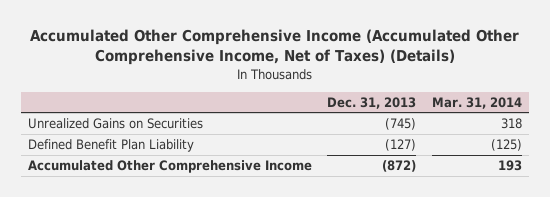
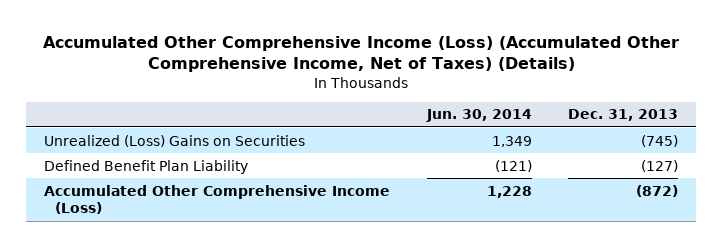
[29,28,519,66] Accumulated Other Comprehensive Income (Accumulated Other Comprehensive Income, Net of Taxes) (Details) -> [43,35,680,73] Accumulated Other Comprehensive Income (Loss) (Accumulated Other Comprehensive Income, Net of Taxes) (Details)
[431,96,522,109] Mar. 31, 2014 -> none
none -> [425,109,532,123] Jun. 30, 2014
[28,118,204,130] Unrealized Gains on Securities -> [44,134,306,147] Unrealized (Loss) Gains on Securities
[28,160,313,174] Accumulated Other Comprehensive Income -> [44,184,391,215] Accumulated Other Comprehensive Income (Loss)

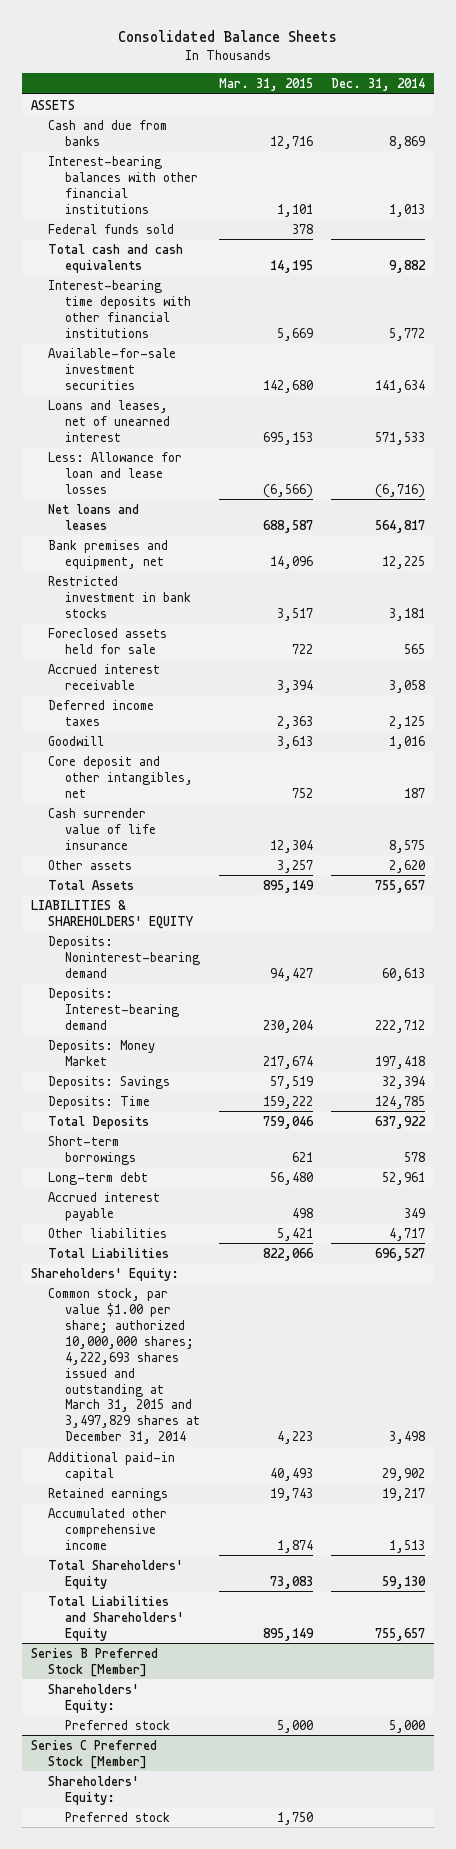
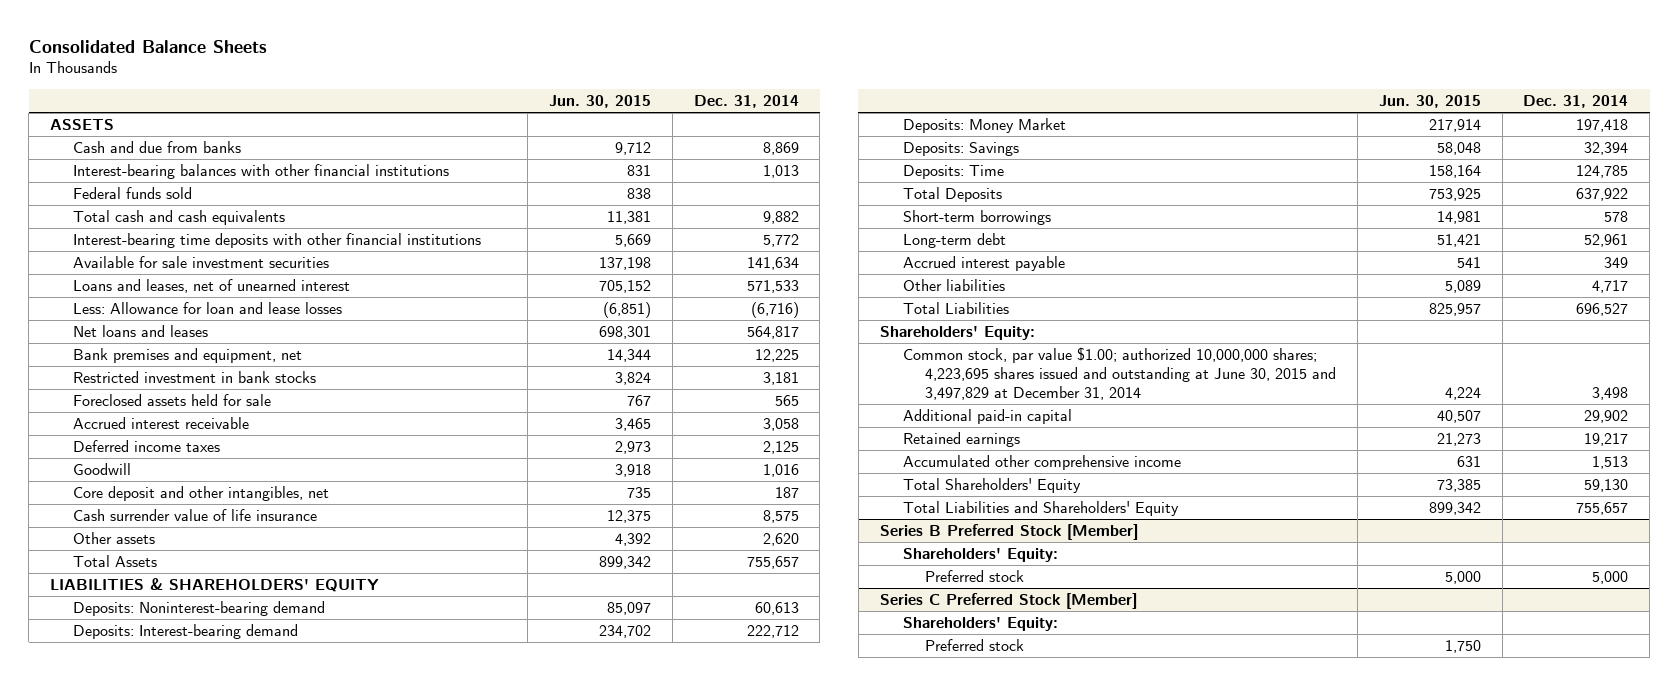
[218,78,313,92] Mar. 31, 2015 -> none
none -> [549,95,652,109] Jun. 30, 2015
[48,347,177,390] Available-for-sale investment securities -> [72,256,329,269] Available for sale investment securities
[48,1287,201,1445] Common stock, par value $1.00 per share; authorized 10,000,000 shares; 4,222,693 shares issued and outstanding at March 31, 2015 and 3,497,829 shares at December 31, 2014 -> [902,347,1337,400] Common stock, par value $1.00; authorized 10,000,000 shares; 4,223,695 shares issued and outstanding at June 30, 2015 and 3,497,829 at December 31, 2014

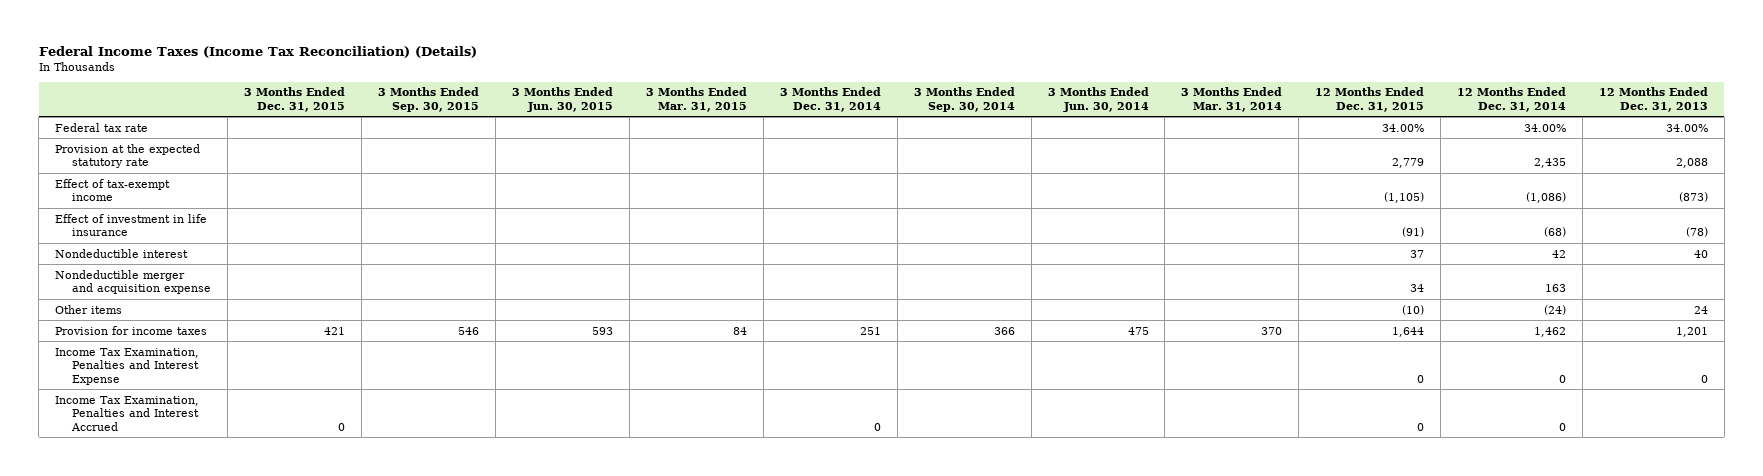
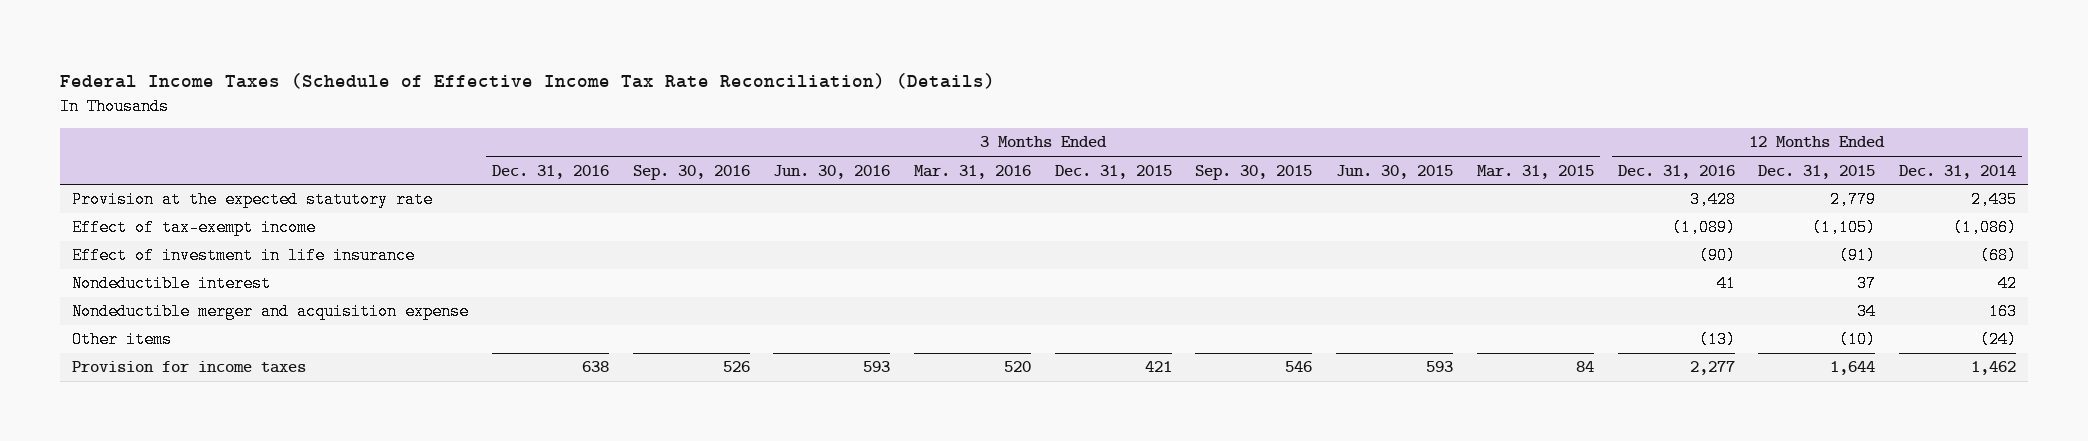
[38,45,477,58] Federal Income Taxes (Income Tax Reconciliation) (Details) -> [60,73,996,90] Federal Income Taxes (Schedule of Effective Income Tax Rate Reconciliation) (Details)
[779,87,881,112] 3 Months Ended Dec. 31, 2014 -> none
[913,87,1015,112] 3 Months Ended Sep. 30, 2014 -> none
[1047,87,1149,112] 3 Months Ended Jun. 30, 2014 -> none
[1181,87,1283,112] 3 Months Ended Mar. 31, 2014 -> none
[1599,87,1709,112] 12 Months Ended Dec. 31, 2013 -> none
none -> [491,164,609,179] Dec. 31, 2016
none -> [632,164,750,180] Sep. 30, 2016
none -> [773,164,891,179] Jun. 30, 2016
none -> [913,164,1031,179] Mar. 31, 2016
none -> [1617,164,1735,179] Dec. 31, 2016
[54,122,148,132] Federal tax rate -> none
[54,347,200,385] Income Tax Examination, Penalties and Interest Expense -> none
[54,395,200,431] Income Tax Examination, Penalties and Interest Accrued -> none

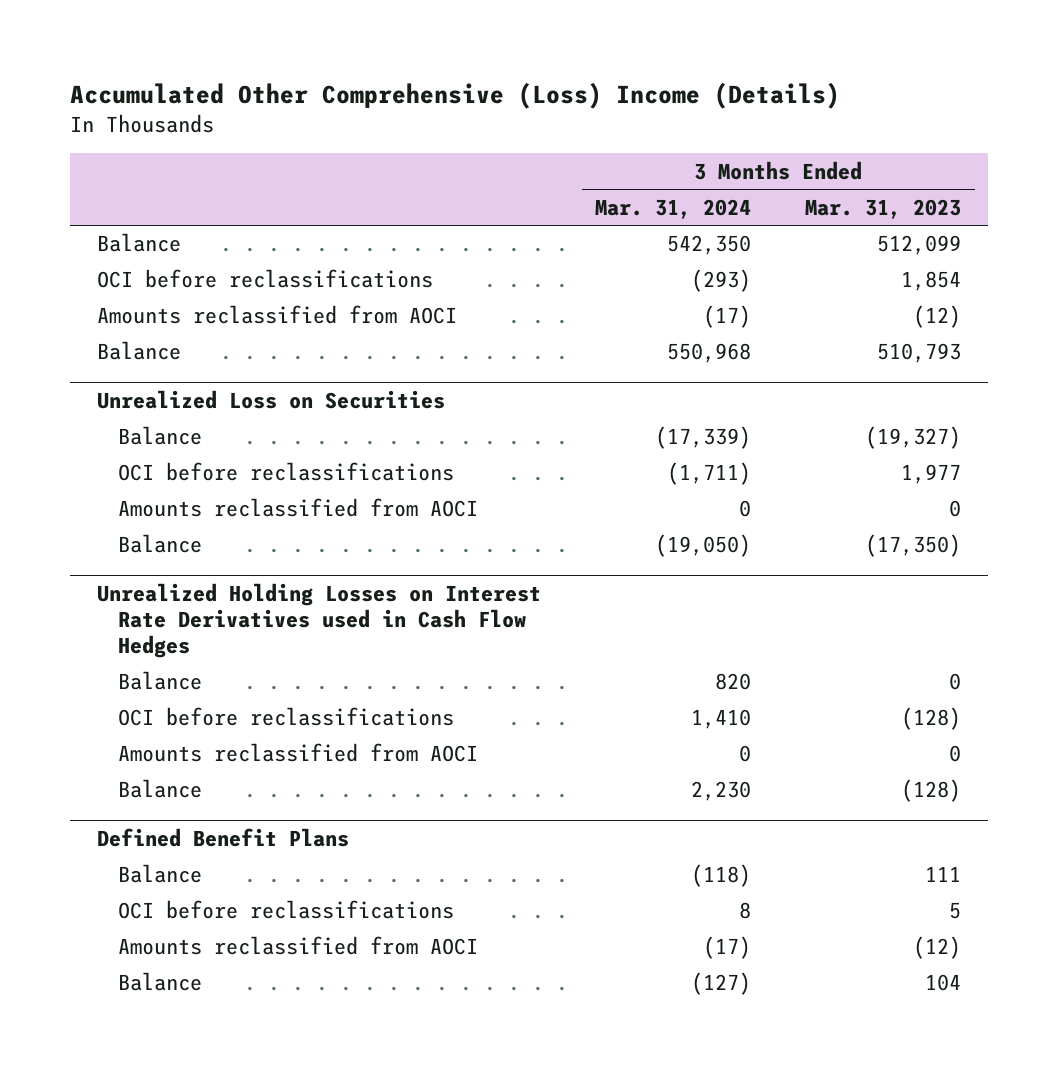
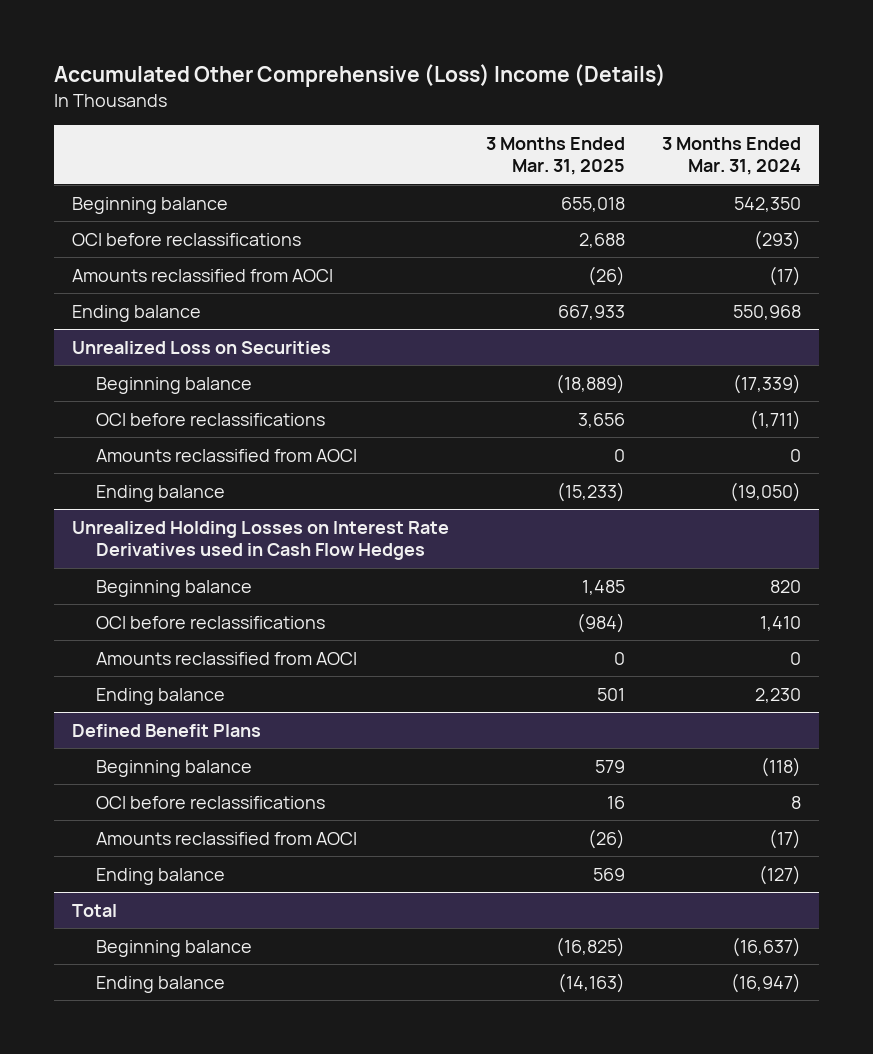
[805,198,962,219] Mar. 31, 2023 -> none
none -> [486,136,626,176] 3 Months Ended Mar. 31, 2025
[97,233,182,253] Balance -> [72,196,229,214] Beginning balance
[97,341,182,361] Balance -> [72,304,202,322] Ending balance
[117,426,202,446] Balance -> [96,376,253,394] Beginning balance
[117,534,202,554] Balance -> [96,484,226,502] Ending balance
[117,671,202,691] Balance -> [96,579,253,597] Beginning balance
[117,779,202,799] Balance -> [96,687,226,705] Ending balance
[117,864,202,884] Balance -> [96,759,253,777] Beginning balance
[117,972,202,992] Balance -> [96,867,226,885] Ending balance
none -> [72,903,118,917] Total
none -> [96,939,253,957] Beginning balance
none -> [96,975,226,993] Ending balance

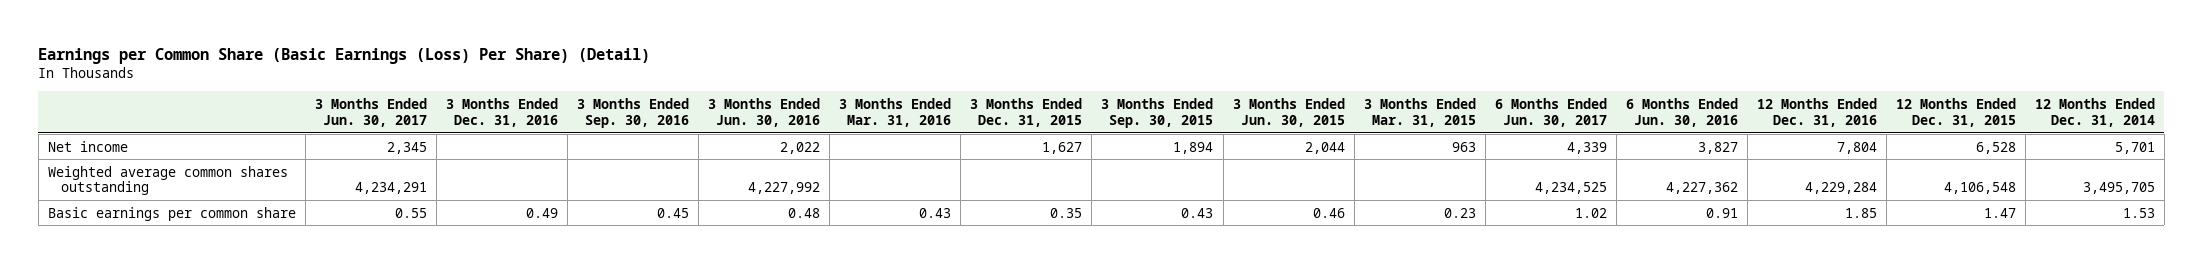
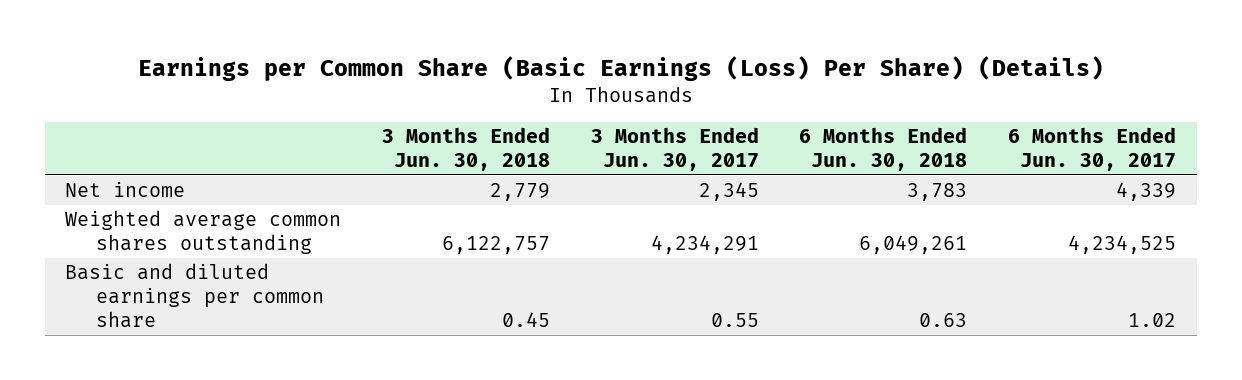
[38,47,651,64] Earnings per Common Share (Basic Earnings (Loss) Per Share) (Detail) -> [137,55,1104,81] Earnings per Common Share (Basic Earnings (Loss) Per Share) (Details)
[446,97,559,127] 3 Months Ended Dec. 31, 2016 -> none
[577,97,690,128] 3 Months Ended Sep. 30, 2016 -> none
[708,97,821,127] 3 Months Ended Jun. 30, 2016 -> none
[839,97,952,127] 3 Months Ended Mar. 31, 2016 -> none
[970,97,1083,127] 3 Months Ended Dec. 31, 2015 -> none
[1101,97,1214,128] 3 Months Ended Sep. 30, 2015 -> none
[1232,97,1345,127] 3 Months Ended Jun. 30, 2015 -> none
[1363,97,1476,127] 3 Months Ended Mar. 31, 2015 -> none
[1625,97,1738,127] 6 Months Ended Jun. 30, 2016 -> none
[1756,97,1877,127] 12 Months Ended Dec. 31, 2016 -> none
[1895,97,2016,127] 12 Months Ended Dec. 31, 2015 -> none
[2034,97,2155,127] 12 Months Ended Dec. 31, 2014 -> none
none -> [382,127,551,171] 3 Months Ended Jun. 30, 2018
none -> [799,127,968,171] 6 Months Ended Jun. 30, 2018
[48,206,297,221] Basic earnings per common share -> [65,263,324,329] Basic and diluted earnings per common share

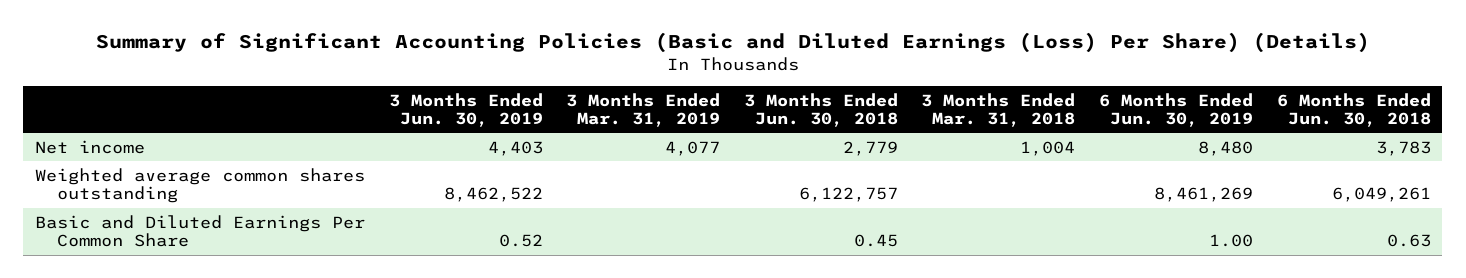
[137,55,1104,81] Earnings per Common Share (Basic Earnings (Loss) Per Share) (Details) -> [95,32,1370,54] Summary of Significant Accounting Policies (Basic and Diluted Earnings (Loss) Per Share) (Details)
[590,127,759,171] 3 Months Ended Jun. 30, 2017 -> none
[1008,127,1177,171] 6 Months Ended Jun. 30, 2017 -> none
none -> [388,92,543,128] 3 Months Ended Jun. 30, 2019
none -> [566,92,721,128] 3 Months Ended Mar. 31, 2019
none -> [921,92,1076,128] 3 Months Ended Mar. 31, 2018
none -> [1099,92,1254,128] 6 Months Ended Jun. 30, 2019
[65,263,324,329] Basic and diluted earnings per common share -> [34,214,365,248] Basic and Diluted Earnings Per Common Share

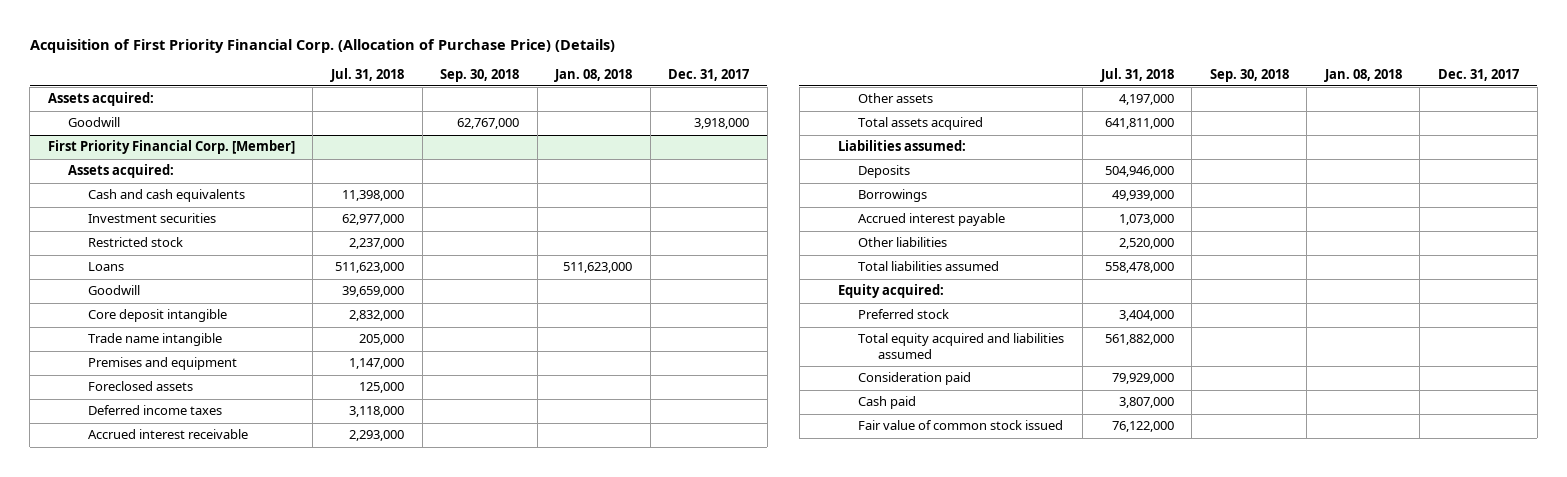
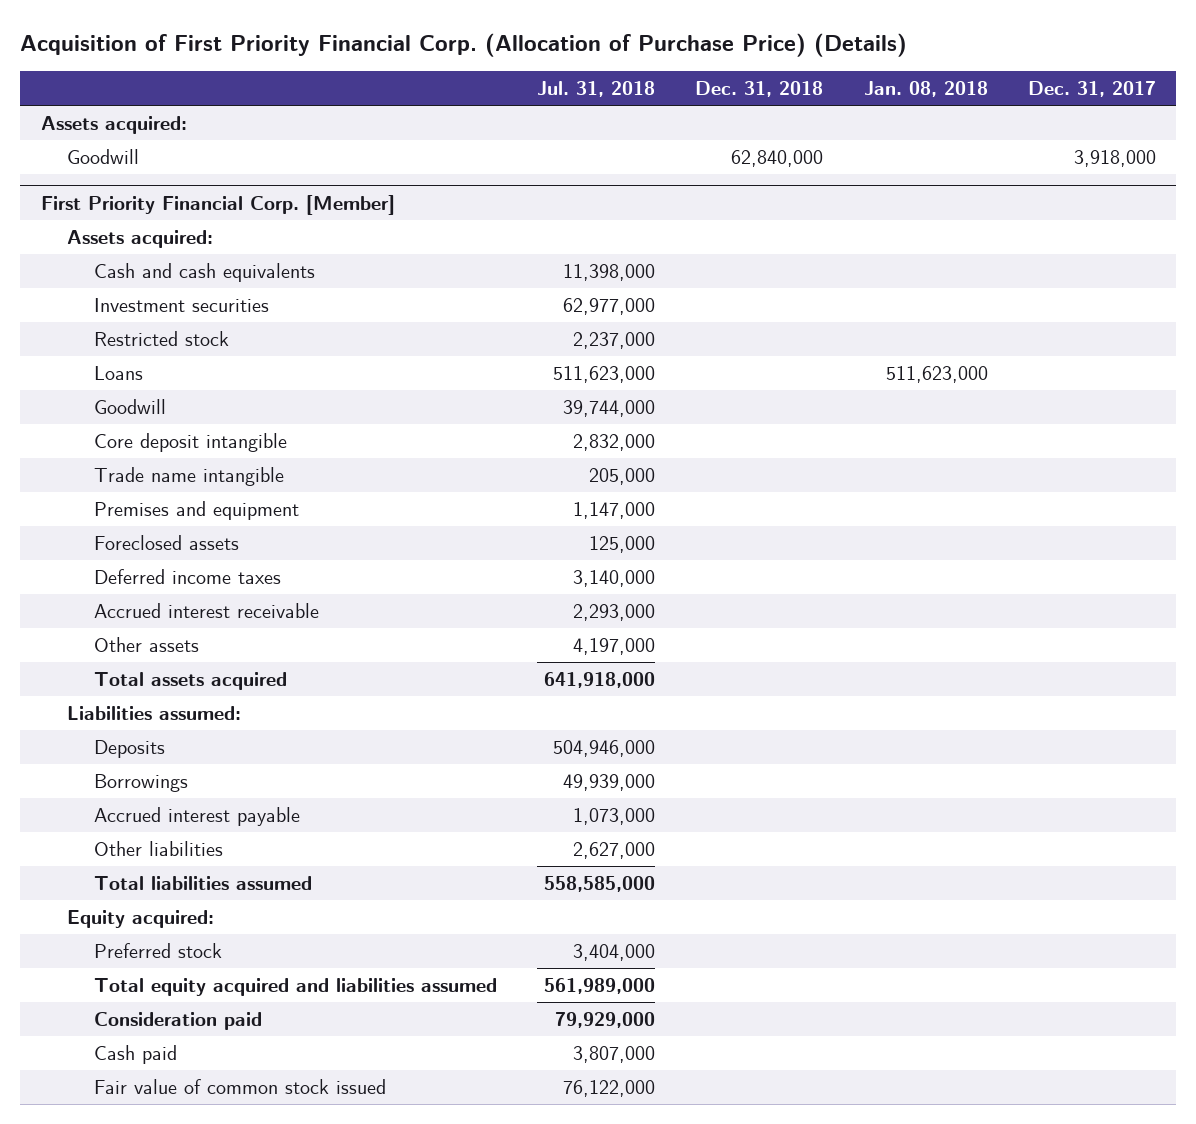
[440,68,520,82] Sep. 30, 2018 -> none
none -> [695,81,824,98] Dec. 31, 2018
[341,286,404,298] 39,659,000 -> [563,399,656,417] 39,744,000
[348,406,404,418] 3,118,000 -> [573,569,656,587] 3,140,000
[1104,118,1174,130] 641,811,000 -> [544,671,656,688] 641,918,000
[1118,238,1174,250] 2,520,000 -> [573,841,656,859] 2,627,000
[1104,262,1174,274] 558,478,000 -> [544,875,656,892] 558,585,000
[1104,334,1174,346] 561,882,000 -> [544,977,656,994] 561,989,000

